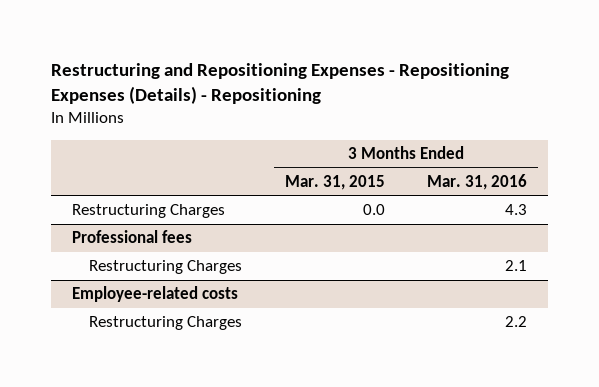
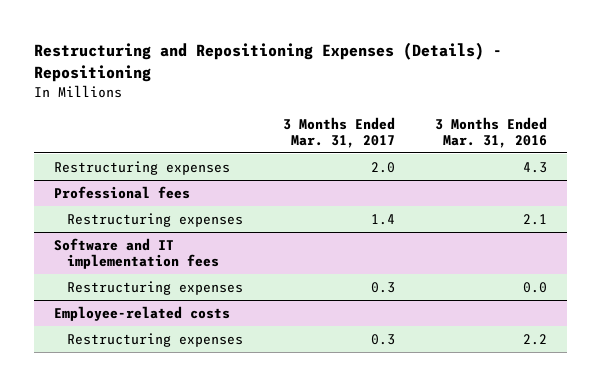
[50,63,509,105] Restructuring and Repositioning Expenses - Repositioning Expenses (Details) - Repositioning -> [34,42,503,83] Restructuring and Repositioning Expenses (Details) - Repositioning
[284,174,385,190] Mar. 31, 2015 -> none
none -> [282,116,395,149] 3 Months Ended Mar. 31, 2017
[72,204,226,219] Restructuring Charges -> [54,160,231,175] Restructuring expenses
[88,260,242,275] Restructuring Charges -> [66,212,243,227] Restructuring expenses
none -> [54,237,219,270] Software and IT implementation fees
none -> [66,280,243,295] Restructuring expenses
[88,316,242,331] Restructuring Charges -> [66,332,243,347] Restructuring expenses

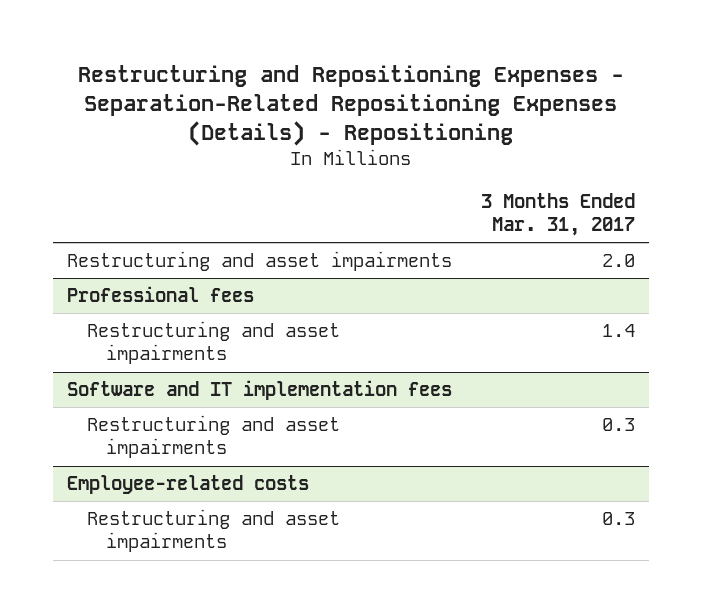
[34,42,503,83] Restructuring and Repositioning Expenses (Details) - Repositioning -> [78,65,625,146] Restructuring and Repositioning Expenses - Separation-Related Repositioning Expenses (Details) - Repositioning
[434,116,547,149] 3 Months Ended Mar. 31, 2016 -> none
[54,160,231,175] Restructuring expenses -> [67,251,453,272] Restructuring and asset impairments
[66,212,243,227] Restructuring expenses -> [86,321,340,365] Restructuring and asset impairments
[66,280,243,295] Restructuring expenses -> [86,415,340,459] Restructuring and asset impairments
[66,332,243,347] Restructuring expenses -> [86,509,340,553] Restructuring and asset impairments

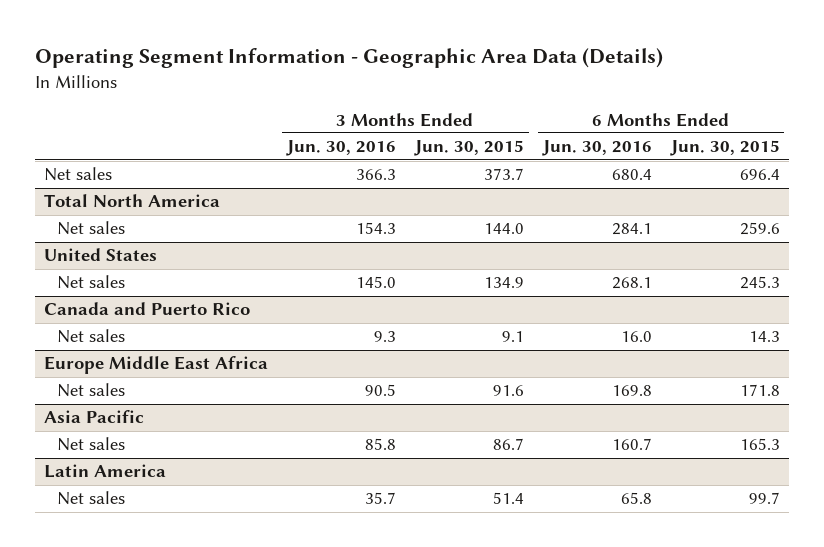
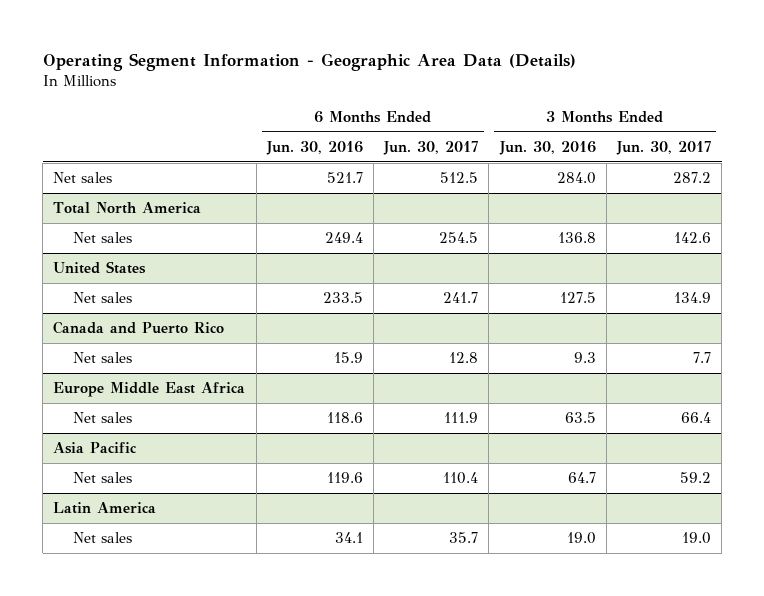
[413,140,524,157] Jun. 30, 2015 -> none
[669,140,780,157] Jun. 30, 2015 -> none
none -> [383,140,479,155] Jun. 30, 2017
none -> [615,140,711,155] Jun. 30, 2017
[355,169,396,181] 366.3 -> [556,172,596,185] 284.0
[611,169,652,181] 680.4 -> [326,172,363,184] 521.7
[355,222,396,235] 154.3 -> [557,232,596,244] 136.8
[611,223,652,236] 284.1 -> [324,232,363,244] 249.4
[355,276,396,289] 145.0 -> [559,292,596,304] 127.5
[611,277,652,290] 268.1 -> [322,292,363,304] 233.5
[620,331,652,343] 16.0 -> [333,352,363,364] 15.9
[364,384,396,397] 90.5 -> [564,412,596,424] 63.5
[611,385,652,397] 169.8 -> [326,412,363,424] 118.6
[364,438,396,451] 85.8 -> [567,472,596,484] 64.7
[611,438,652,451] 160.7 -> [326,472,363,484] 119.6
[364,492,396,505] 35.7 -> [566,532,596,545] 19.0
[620,492,652,505] 65.8 -> [334,532,363,544] 34.1

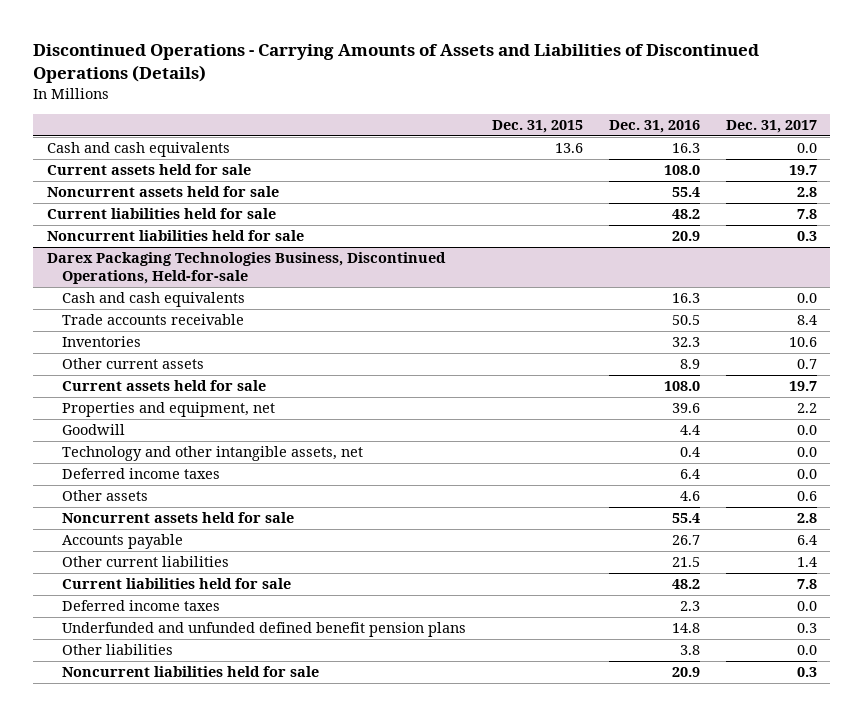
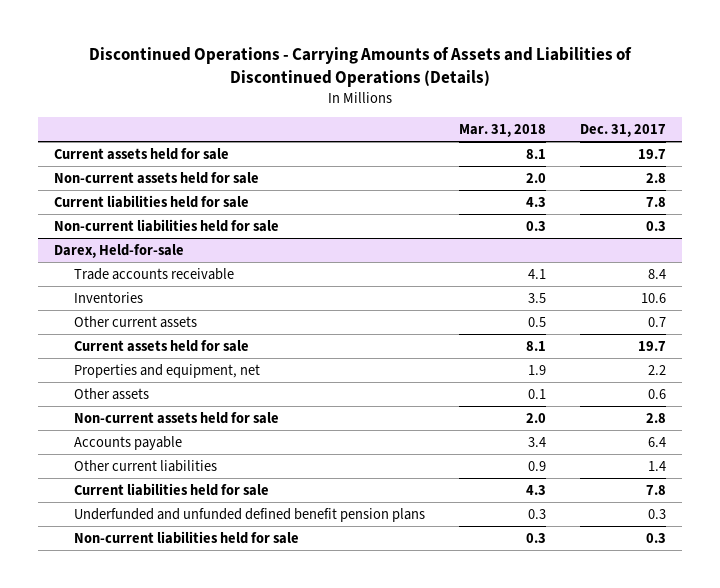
[491,120,583,134] Dec. 31, 2015 -> none
[608,120,700,134] Dec. 31, 2016 -> none
none -> [459,123,547,137] Mar. 31, 2018
[46,142,230,158] Cash and cash equivalents -> none
[46,186,279,198] Noncurrent assets held for sale -> [54,171,260,184] Non-current assets held for sale
[46,252,446,285] Darex Packaging Technologies Business, Discontinued Operations, Held-for-sale -> none
[61,292,245,308] Cash and cash equivalents -> none
[46,230,304,242] Noncurrent liabilities held for sale -> [54,218,280,232] Non-current liabilities held for sale
none -> [54,243,185,258] Darex, Held-for-sale
[61,424,125,436] Goodwill -> none
[61,446,363,462] Technology and other intangible assets, net -> none
[61,468,220,480] Deferred income taxes -> none
[61,512,294,524] Noncurrent assets held for sale -> [74,411,280,424] Non-current assets held for sale
[61,600,220,612] Deferred income taxes -> none
[61,644,173,656] Other liabilities -> none
[61,666,319,678] Noncurrent liabilities held for sale -> [74,530,300,544] Non-current liabilities held for sale

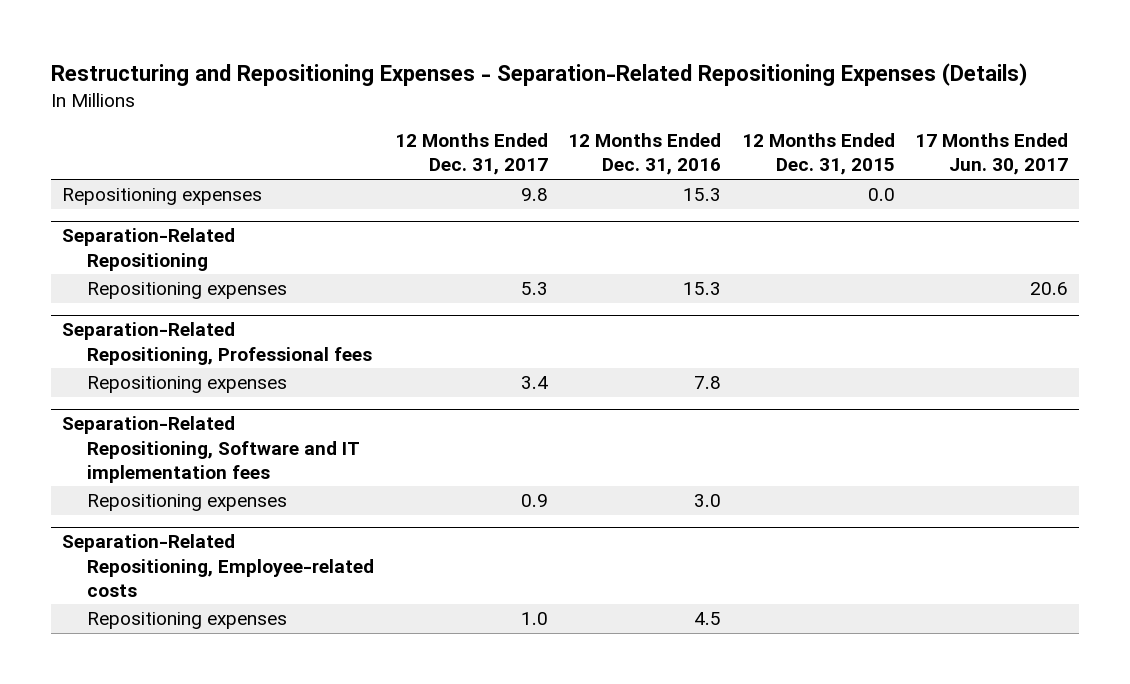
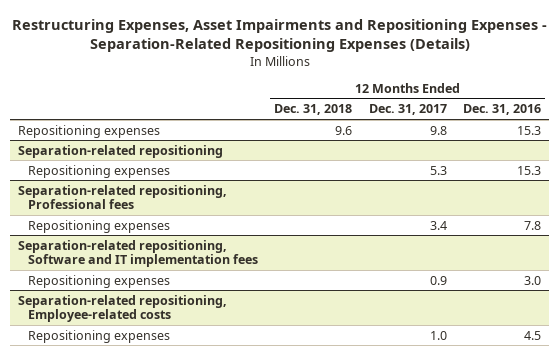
[51,62,1029,86] Restructuring and Repositioning Expenses - Separation-Related Repositioning Expenses (Details) -> [11,18,547,53] Restructuring Expenses, Asset Impairments and Repositioning Expenses - Separation-Related Repositioning Expenses (Details)
[741,133,895,176] 12 Months Ended Dec. 31, 2015 -> none
[915,133,1069,176] 17 Months Ended Jun. 30, 2017 -> none
none -> [274,104,353,116] Dec. 31, 2018
[61,228,235,271] Separation-Related Repositioning -> [18,144,224,158] Separation-related repositioning
[61,322,372,365] Separation-Related Repositioning, Professional fees -> [18,184,228,210] Separation-related repositioning, Professional fees
[61,416,360,483] Separation-Related Repositioning, Software and IT implementation fees -> [18,239,259,268] Separation-related repositioning, Software and IT implementation fees
[61,534,374,597] Separation-Related Repositioning, Employee-related costs -> [18,294,228,323] Separation-related repositioning, Employee-related costs

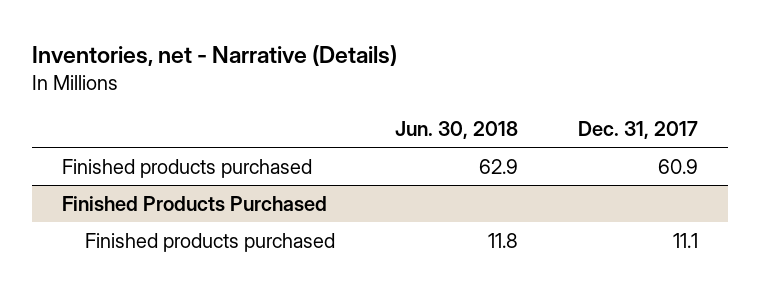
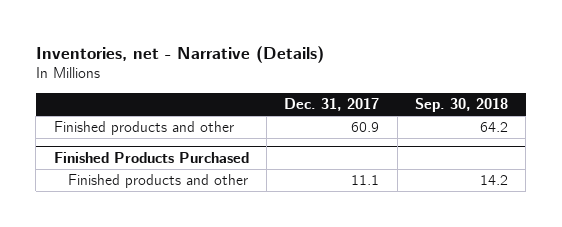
[395,121,519,140] Jun. 30, 2018 -> none
none -> [414,98,508,113] Sep. 30, 2018
[62,158,313,178] Finished products purchased -> [53,121,234,136] Finished products and other
[85,232,336,252] Finished products purchased -> [67,174,248,189] Finished products and other

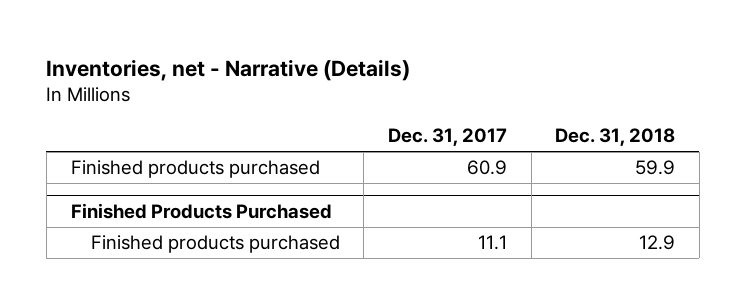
[414,98,508,113] Sep. 30, 2018 -> none
none -> [555,128,676,147] Dec. 31, 2018
[53,121,234,136] Finished products and other -> [70,160,320,179] Finished products purchased
[67,174,248,189] Finished products and other -> [90,235,340,254] Finished products purchased

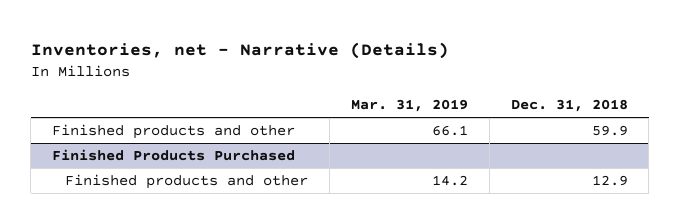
[388,128,508,147] Dec. 31, 2017 -> none
none -> [350,99,468,113] Mar. 31, 2019
[70,160,320,179] Finished products purchased -> [52,124,296,140] Finished products and other
[90,235,340,254] Finished products purchased -> [64,174,308,190] Finished products and other

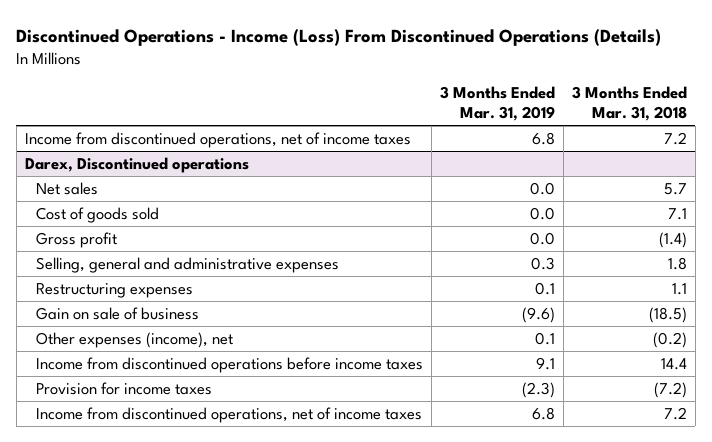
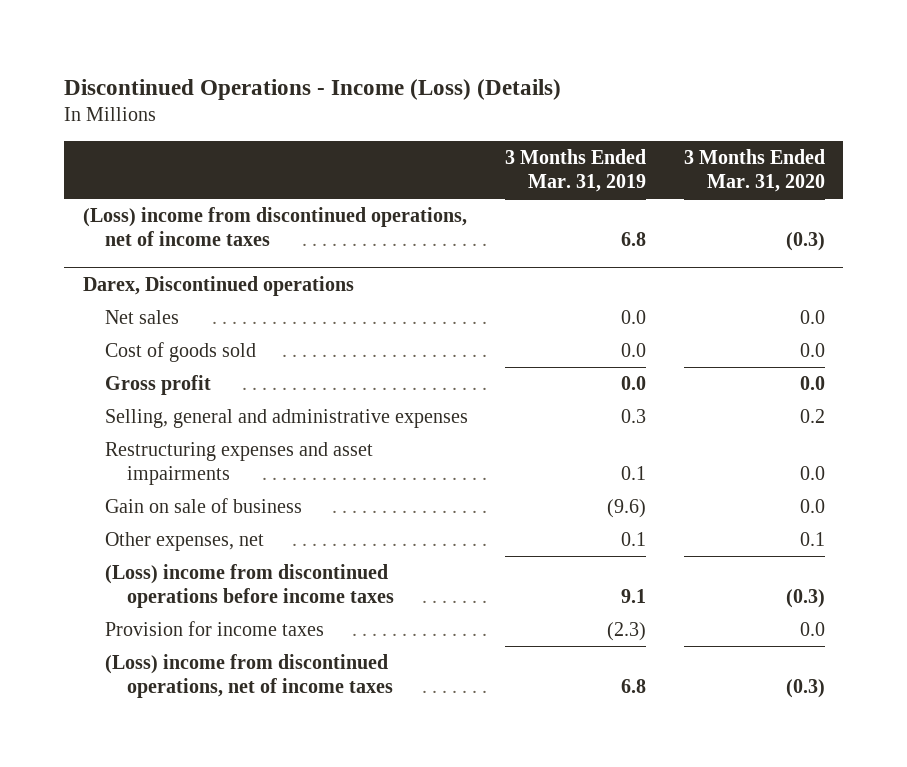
[16,28,662,46] Discontinued Operations - Income (Loss) From Discontinued Operations (Details) -> [64,78,562,100] Discontinued Operations - Income (Loss) (Details)
[571,85,687,121] 3 Months Ended Mar. 31, 2018 -> none
none -> [683,149,825,193] 3 Months Ended Mar. 31, 2020
[24,131,411,148] Income from discontinued operations, net of income taxes -> [82,207,467,246] (Loss) income from discontinued operations, net of income taxes
[36,282,194,298] Restructuring expenses -> [104,442,373,485] Restructuring expenses and asset impairments
[36,331,234,348] Other expenses (income), net -> [104,532,264,552] Other expenses, net
[36,356,424,373] Income from discontinued operations before income taxes -> [104,564,395,608] (Loss) income from discontinued operations before income taxes
[36,406,423,423] Income from discontinued operations, net of income taxes -> [104,654,394,698] (Loss) income from discontinued operations, net of income taxes

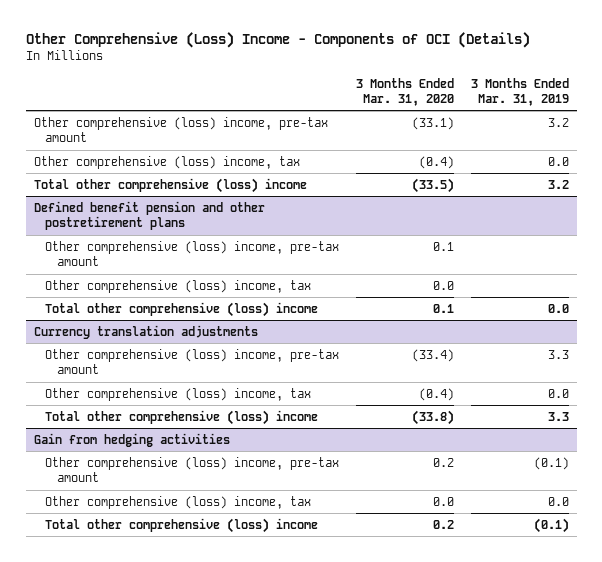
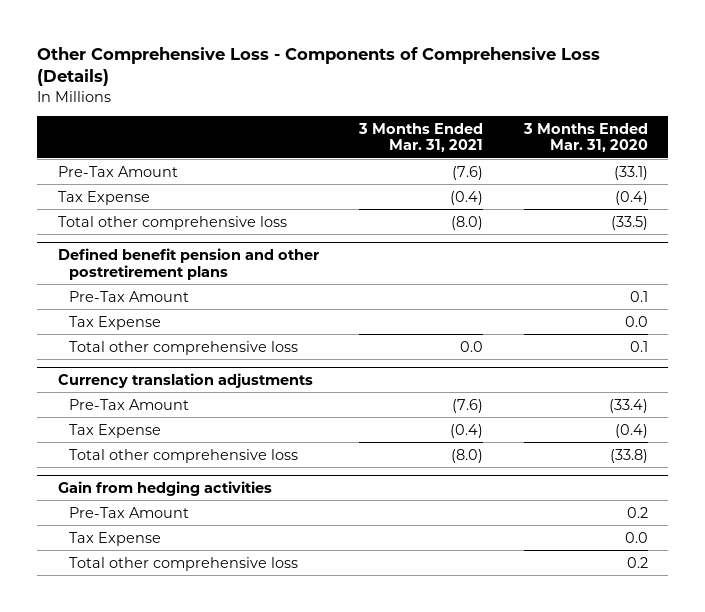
[25,31,530,48] Other Comprehensive (Loss) Income - Components of OCI (Details) -> [37,46,601,87] Other Comprehensive Loss - Components of Comprehensive Loss (Details)
[470,77,569,106] 3 Months Ended Mar. 31, 2019 -> none
none -> [358,122,484,153] 3 Months Ended Mar. 31, 2021
[33,116,328,143] Other comprehensive (loss) income, pre-tax amount -> [57,165,178,177] Pre-Tax Amount
[33,155,300,169] Other comprehensive (loss) income, tax -> [57,190,150,205] Tax Expense
[33,177,307,193] Total other comprehensive (loss) income -> [57,215,287,230] Total other comprehensive loss
[45,240,340,267] Other comprehensive (loss) income, pre-tax amount -> [69,290,190,302] Pre-Tax Amount
[45,279,312,293] Other comprehensive (loss) income, tax -> [69,315,162,330] Tax Expense
[45,301,319,317] Total other comprehensive (loss) income -> [69,340,299,355] Total other comprehensive loss
[45,348,340,375] Other comprehensive (loss) income, pre-tax amount -> [69,398,190,410] Pre-Tax Amount
[45,387,312,401] Other comprehensive (loss) income, tax -> [69,423,162,438] Tax Expense
[45,409,319,425] Total other comprehensive (loss) income -> [69,448,299,463] Total other comprehensive loss
[45,456,340,483] Other comprehensive (loss) income, pre-tax amount -> [69,506,190,518] Pre-Tax Amount
[45,495,312,509] Other comprehensive (loss) income, tax -> [69,531,162,546] Tax Expense
[45,517,319,533] Total other comprehensive (loss) income -> [69,556,299,571] Total other comprehensive loss

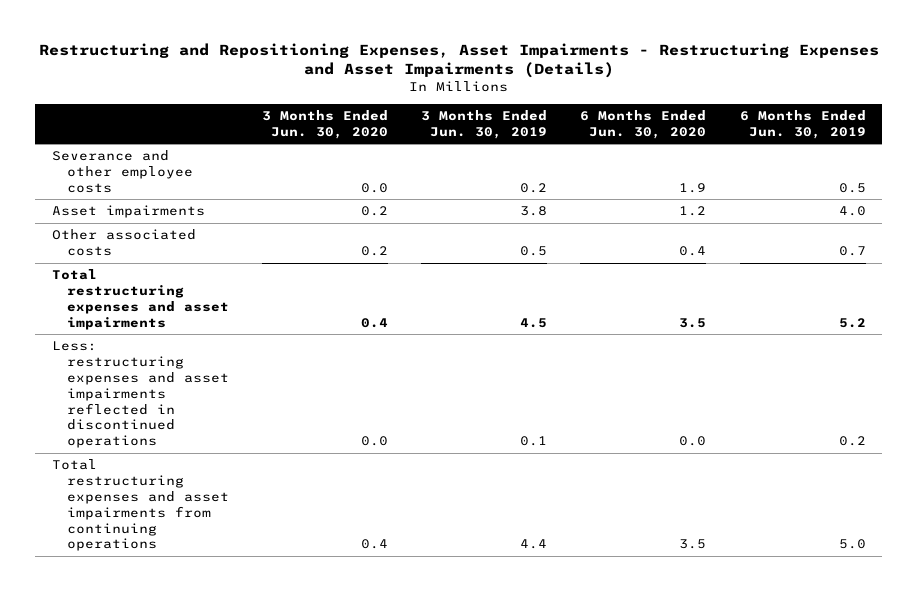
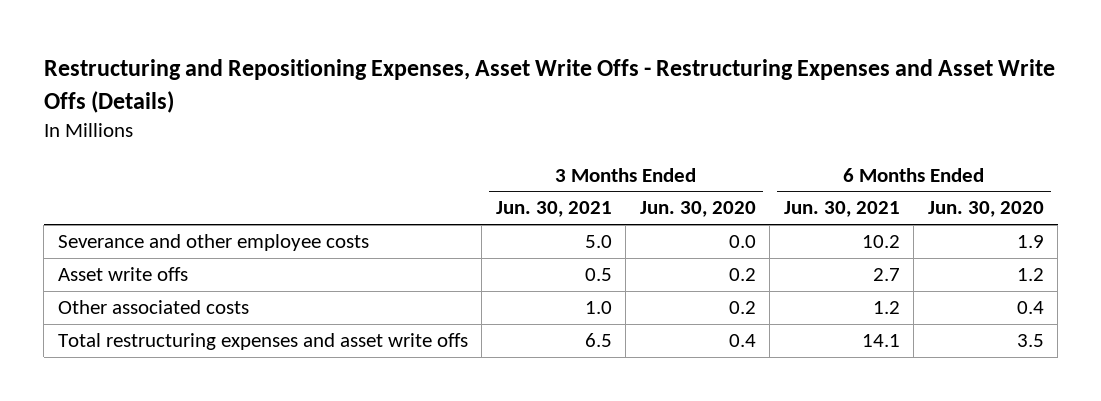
[38,42,879,79] Restructuring and Repositioning Expenses, Asset Impairments - Restructuring Expenses and Asset Impairments (Details) -> [43,59,1055,113] Restructuring and Repositioning Expenses, Asset Write Offs - Restructuring Expenses and Asset Write Offs (Details)
[421,109,548,139] 3 Months Ended Jun. 30, 2019 -> none
[739,109,866,139] 6 Months Ended Jun. 30, 2019 -> none
none -> [495,201,612,218] Jun. 30, 2021
none -> [783,201,900,218] Jun. 30, 2021
[51,205,205,219] Asset impairments -> [57,267,188,282] Asset write offs
[51,341,230,449] Less: restructuring expenses and asset impairments reflected in discontinued operations -> none
[51,459,230,552] Total restructuring expenses and asset impairments from continuing operations -> none
[51,269,230,330] Total restructuring expenses and asset impairments -> [57,333,468,351] Total restructuring expenses and asset write offs

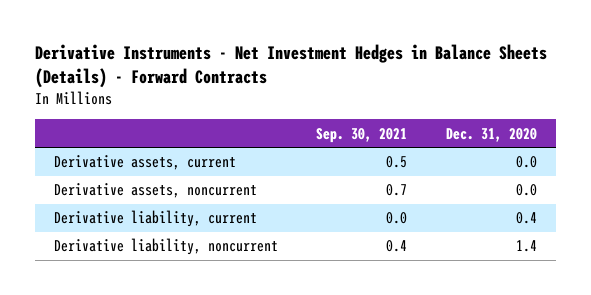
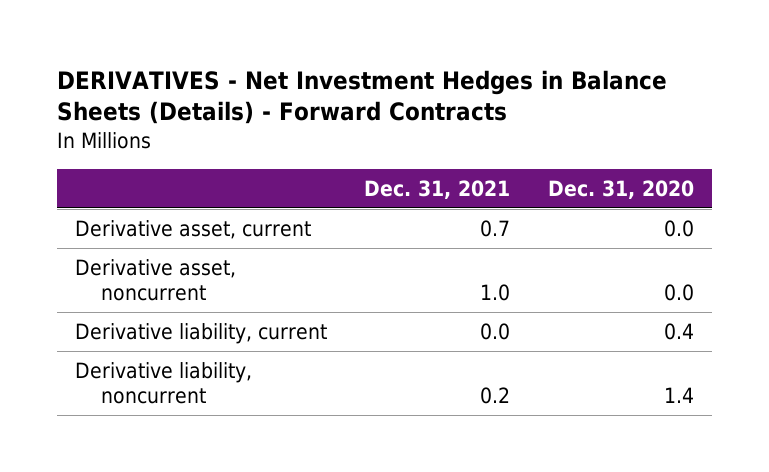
[35,44,548,89] Derivative Instruments - Net Investment Hedges in Balance Sheets (Details) - Forward Contracts -> [56,69,667,125] DERIVATIVES - Net Investment Hedges in Balance Sheets (Details) - Forward Contracts
[316,127,408,143] Sep. 30, 2021 -> none
none -> [364,179,511,199] Dec. 31, 2021
[54,155,237,171] Derivative assets, current -> [75,220,312,240] Derivative asset, current
[54,183,258,199] Derivative assets, noncurrent -> [75,259,237,302] Derivative asset, noncurrent

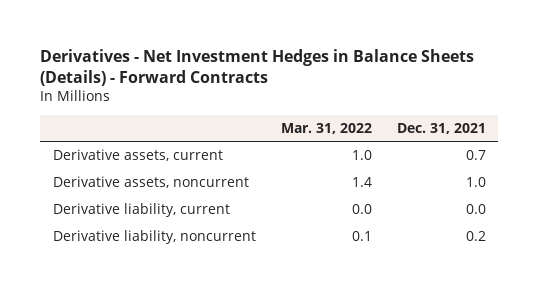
[56,69,667,125] DERIVATIVES - Net Investment Hedges in Balance Sheets (Details) - Forward Contracts -> [40,48,475,86] Derivatives - Net Investment Hedges in Balance Sheets (Details) - Forward Contracts
[547,179,694,199] Dec. 31, 2020 -> none
none -> [280,122,372,134] Mar. 31, 2022
[75,220,312,240] Derivative asset, current -> [52,149,223,162] Derivative assets, current
[75,259,237,302] Derivative asset, noncurrent -> [52,176,249,189] Derivative assets, noncurrent

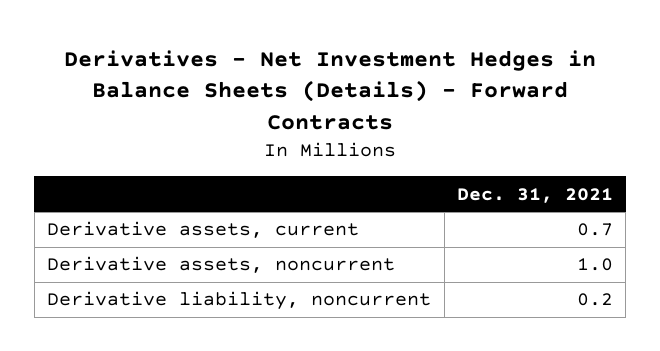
[280,122,372,134] Mar. 31, 2022 -> none
[52,203,230,218] Derivative liability, current -> none

